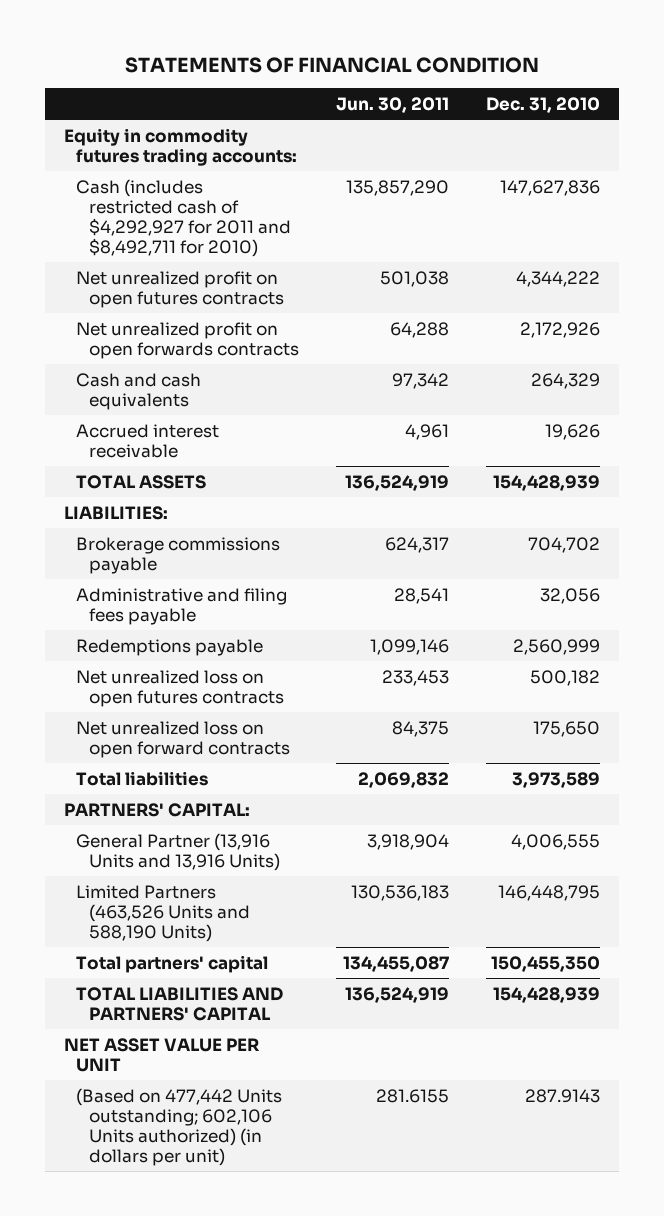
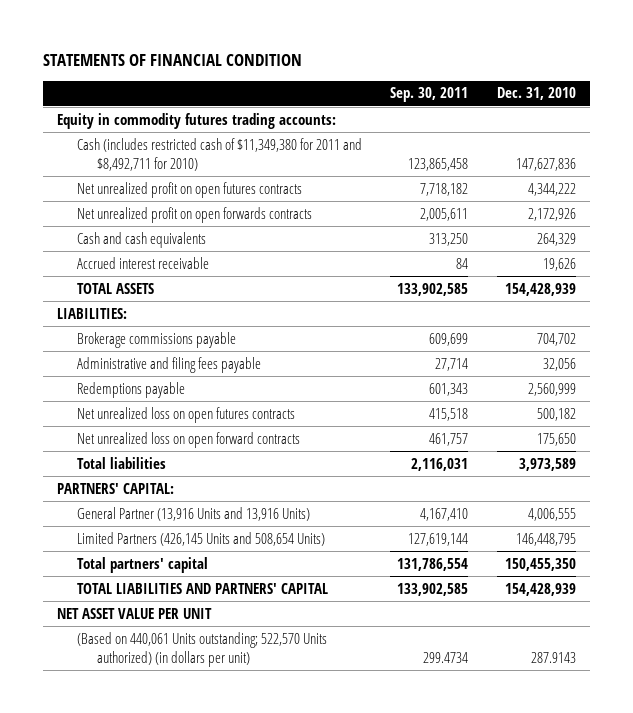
[335,96,449,113] Jun. 30, 2011 -> none
none -> [390,87,469,103] Sep. 30, 2011
[76,178,291,257] Cash (includes restricted cash of $4,292,927 for 2011 and $8,492,711 for 2010) -> [76,137,362,171] Cash (includes restricted cash of $11,349,380 for 2011 and $8,492,711 for 2010)
[76,884,250,942] Limited Partners (463,526 Units and 588,190 Units) -> [76,531,325,546] Limited Partners (426,145 Units and 508,654 Units)
[76,1087,283,1166] (Based on 477,442 Units outstanding; 602,106 Units authorized) (in dollars per unit) -> [76,631,327,667] (Based on 440,061 Units outstanding; 522,570 Units authorized) (in dollars per unit)

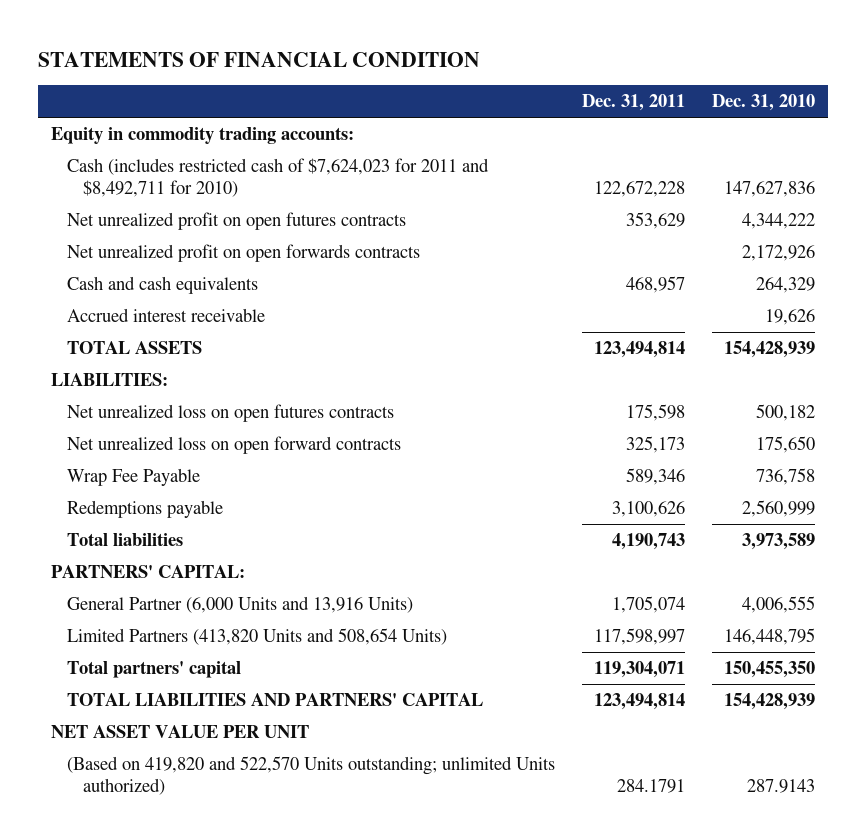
[390,87,469,103] Sep. 30, 2011 -> none
none -> [581,94,685,112] Dec. 31, 2011
[56,112,336,129] Equity in commodity futures trading accounts: -> [51,127,355,145] Equity in commodity trading accounts:
[76,137,362,171] Cash (includes restricted cash of $11,349,380 for 2011 and $8,492,711 for 2010) -> [67,158,490,197] Cash (includes restricted cash of $7,624,023 for 2011 and $8,492,711 for 2010)
[76,331,236,348] Brokerage commissions payable -> none
[76,356,261,373] Administrative and filing fees payable -> none
none -> [67,468,201,487] Wrap Fee Payable
[76,381,185,398] Redemptions payable -> [67,500,224,519] Redemptions payable
[76,506,310,521] General Partner (13,916 Units and 13,916 Units) -> [67,596,414,614] General Partner (6,000 Units and 13,916 Units)
[76,531,325,546] Limited Partners (426,145 Units and 508,654 Units) -> [67,628,448,646] Limited Partners (413,820 Units and 508,654 Units)
[76,631,327,667] (Based on 440,061 Units outstanding; 522,570 Units authorized) (in dollars per unit) -> [67,756,556,795] (Based on 419,820 and 522,570 Units outstanding; unlimited Units authorized)

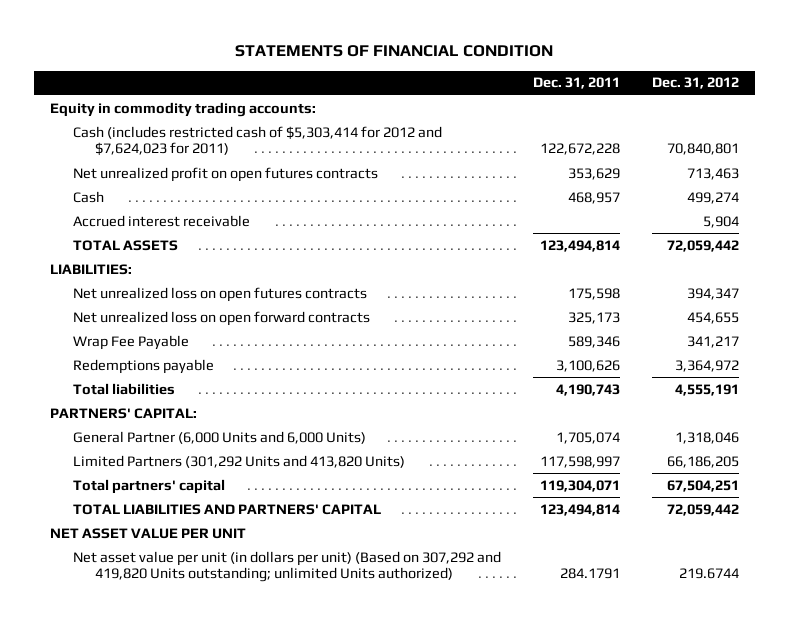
[711,94,815,112] Dec. 31, 2010 -> none
none -> [651,77,739,90] Dec. 31, 2012
[67,158,490,197] Cash (includes restricted cash of $7,624,023 for 2011 and $8,492,711 for 2010) -> [72,125,442,157] Cash (includes restricted cash of $5,303,414 for 2012 and $7,624,023 for 2011)
[67,244,421,263] Net unrealized profit on open forwards contracts -> none
[67,276,259,295] Cash and cash equivalents -> [72,190,104,203] Cash
[67,596,414,614] General Partner (6,000 Units and 13,916 Units) -> [72,430,366,444] General Partner (6,000 Units and 6,000 Units)
[67,628,448,646] Limited Partners (413,820 Units and 508,654 Units) -> [72,454,405,468] Limited Partners (301,292 Units and 413,820 Units)
[67,756,556,795] (Based on 419,820 and 522,570 Units outstanding; unlimited Units authorized) -> [72,550,501,583] Net asset value per unit (in dollars per unit) (Based on 307,292 and 419,820 Units outstanding; unlimited Units authorized)

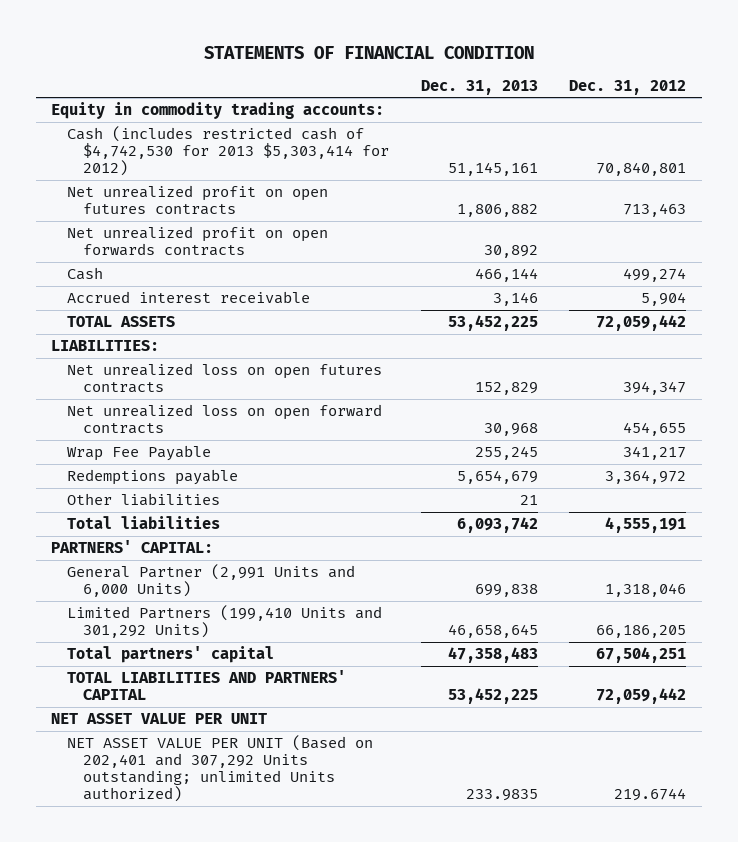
[532,77,620,90] Dec. 31, 2011 -> none
none -> [420,79,538,95] Dec. 31, 2013
[72,125,442,157] Cash (includes restricted cash of $5,303,414 for 2012 and $7,624,023 for 2011) -> [67,126,390,177] Cash (includes restricted cash of $4,742,530 for 2013 $5,303,414 for 2012)
none -> [67,226,329,257] Net unrealized profit on open forwards contracts
none -> [67,493,221,507] Other liabilities
[72,430,366,444] General Partner (6,000 Units and 6,000 Units) -> [67,564,356,598] General Partner (2,991 Units and 6,000 Units)
[72,454,405,468] Limited Partners (301,292 Units and 413,820 Units) -> [67,605,383,639] Limited Partners (199,410 Units and 301,292 Units)
[72,550,501,583] Net asset value per unit (in dollars per unit) (Based on 307,292 and 419,820 Units outstanding; unlimited Units authorized) -> [67,735,374,803] NET ASSET VALUE PER UNIT (Based on 202,401 and 307,292 Units outstanding; unlimited Units authorized)

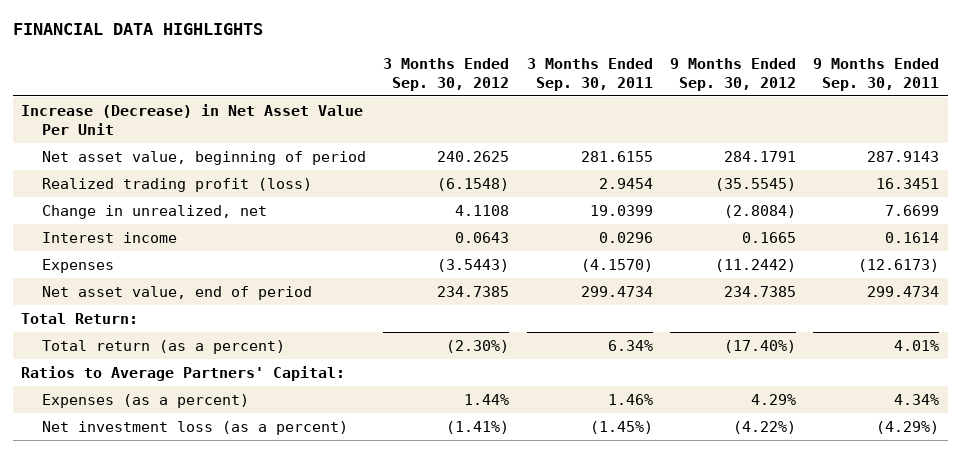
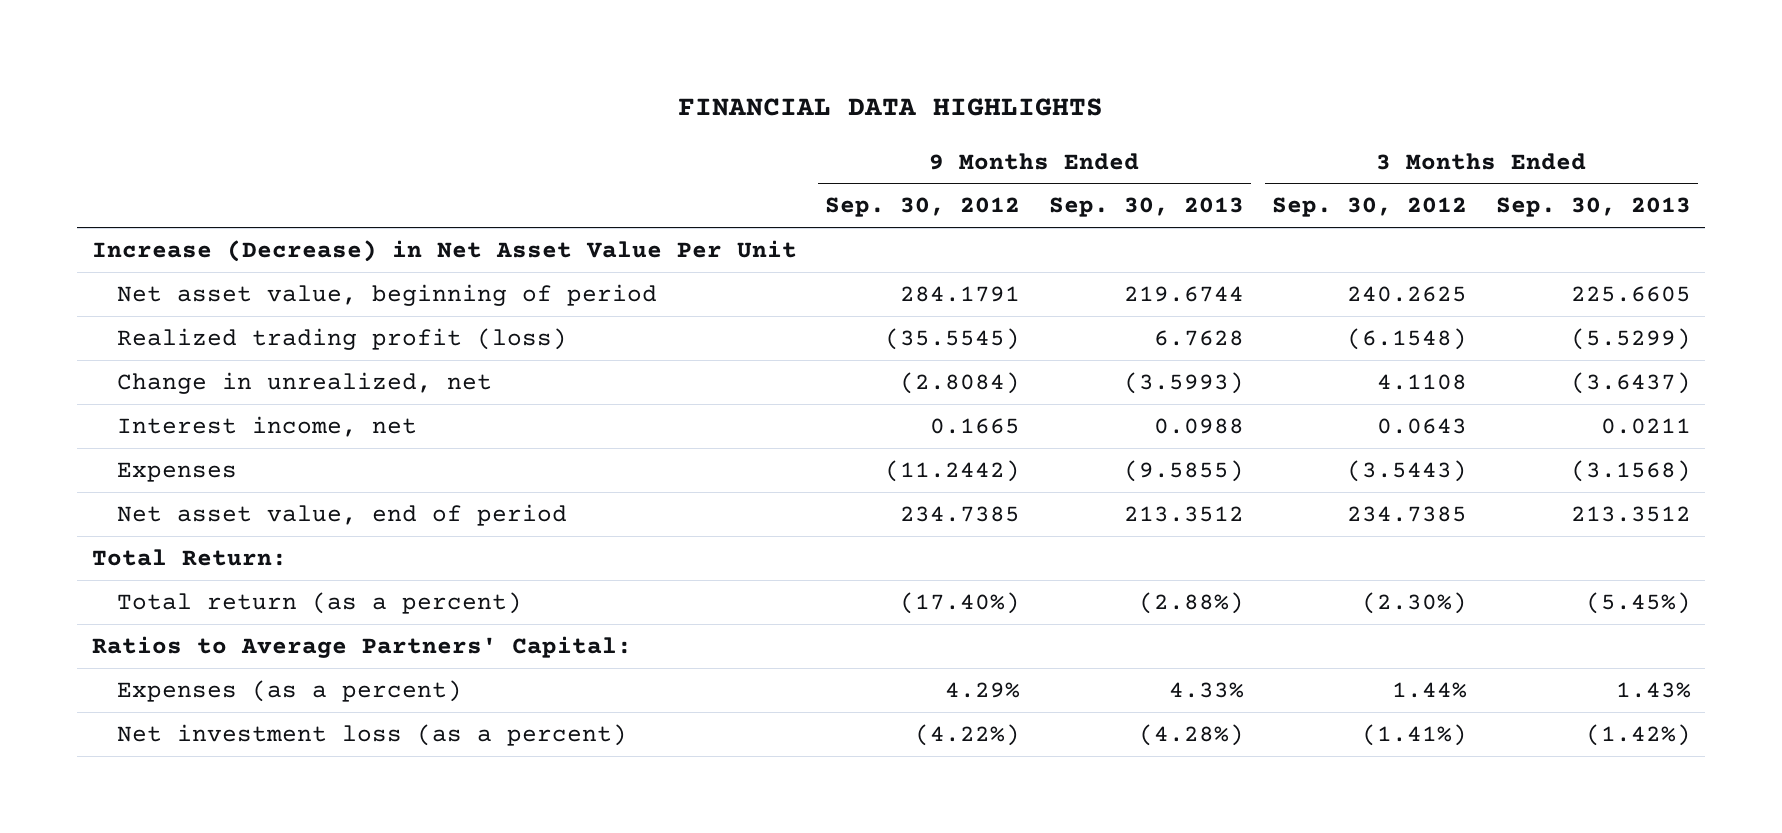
[526,57,653,91] 3 Months Ended Sep. 30, 2011 -> none
[812,57,939,91] 9 Months Ended Sep. 30, 2011 -> none
none -> [1048,197,1244,218] Sep. 30, 2013
none -> [1495,197,1691,218] Sep. 30, 2013
[42,231,178,243] Interest income -> [116,415,417,437] Interest income, net

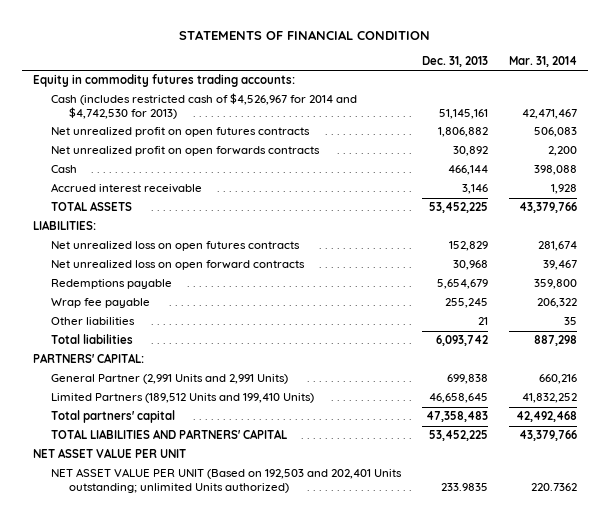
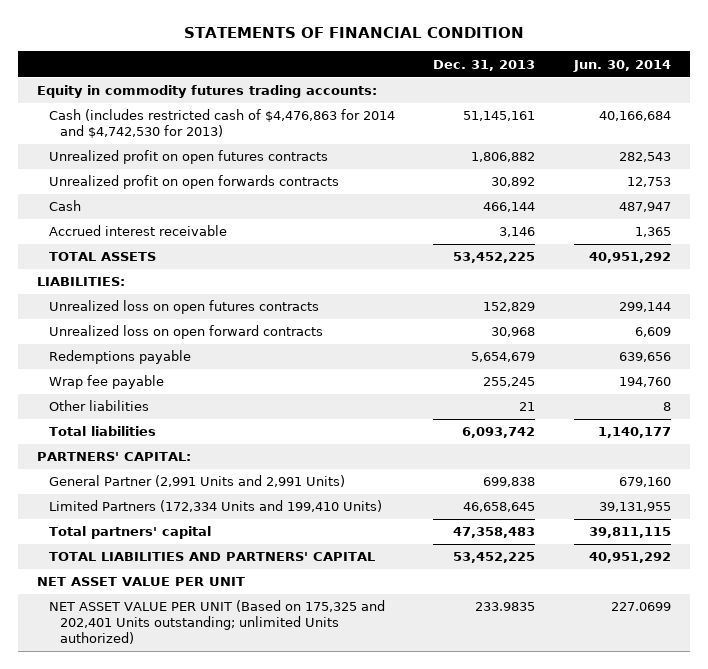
[509,56,578,68] Mar. 31, 2014 -> none
none -> [572,59,671,72] Jun. 30, 2014
[50,93,357,119] Cash (includes restricted cash of $4,526,967 for 2014 and $4,742,530 for 2013) -> [48,109,395,139] Cash (includes restricted cash of $4,476,863 for 2014 and $4,742,530 for 2013)
[50,127,310,138] Net unrealized profit on open futures contracts -> [48,150,328,165] Unrealized profit on open futures contracts
[50,146,320,157] Net unrealized profit on open forwards contracts -> [48,175,339,190] Unrealized profit on open forwards contracts
[50,241,300,252] Net unrealized loss on open futures contracts -> [48,300,319,315] Unrealized loss on open futures contracts
[50,260,305,271] Net unrealized loss on open forward contracts -> [48,325,323,340] Unrealized loss on open forward contracts
[50,393,314,404] Limited Partners (189,512 Units and 199,410 Units) -> [48,500,382,513] Limited Partners (172,334 Units and 199,410 Units)
[50,468,402,493] NET ASSET VALUE PER UNIT (Based on 192,503 and 202,401 Units outstanding; unlimited Units authorized) -> [48,600,385,644] NET ASSET VALUE PER UNIT (Based on 175,325 and 202,401 Units outstanding; unlimited Units authorized)

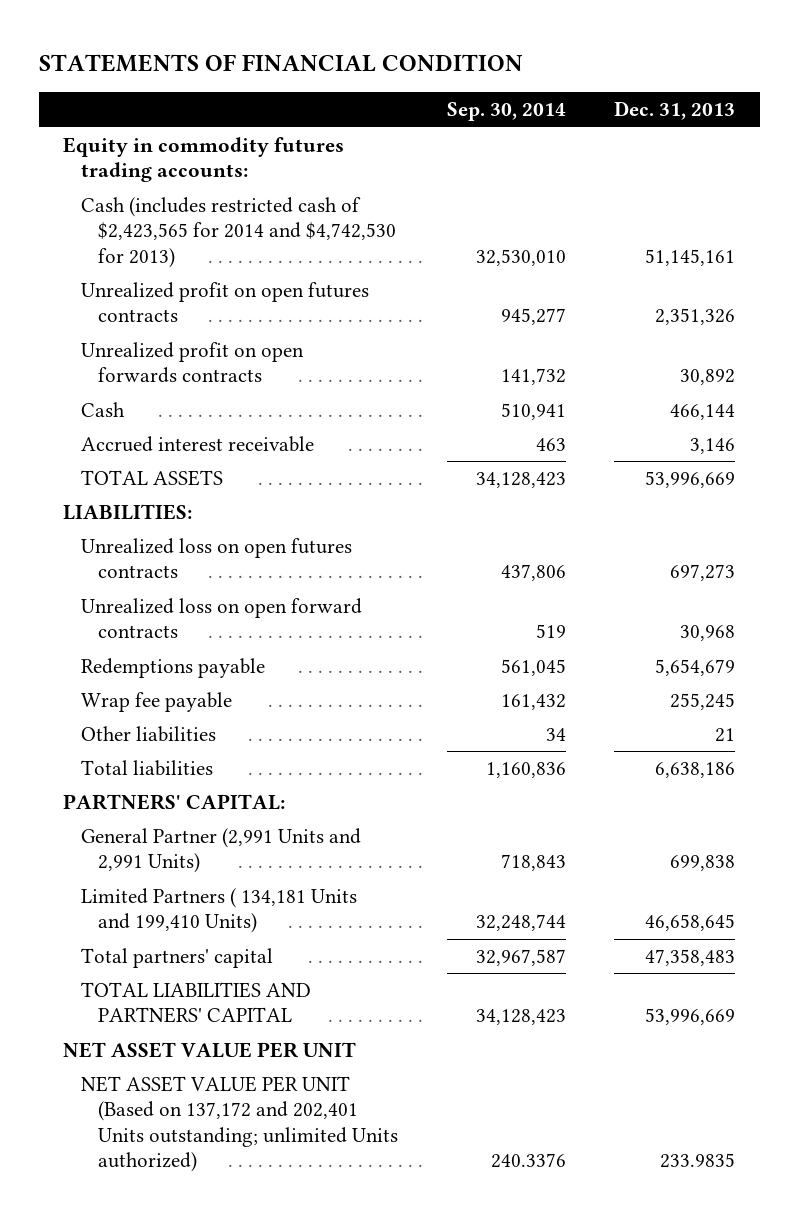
[572,59,671,72] Jun. 30, 2014 -> none
none -> [446,102,566,122] Sep. 30, 2014
[48,109,395,139] Cash (includes restricted cash of $4,476,863 for 2014 and $4,742,530 for 2013) -> [80,197,397,268] Cash (includes restricted cash of $2,423,565 for 2014 and $4,742,530 for 2013)
[471,152,536,163] 1,806,882 -> [655,308,736,326] 2,351,326
[453,252,536,264] 53,452,225 -> [645,471,736,489] 53,996,669
[483,302,536,313] 152,829 -> [670,564,736,582] 697,273
[462,427,536,439] 6,093,742 -> [655,762,736,779] 6,638,186
[48,500,382,513] Limited Partners (172,334 Units and 199,410 Units) -> [80,888,357,934] Limited Partners ( 134,181 Units and 199,410 Units)
[453,552,536,564] 53,452,225 -> [645,1008,736,1026] 53,996,669
[48,600,385,644] NET ASSET VALUE PER UNIT (Based on 175,325 and 202,401 Units outstanding; unlimited Units authorized) -> [80,1076,399,1172] NET ASSET VALUE PER UNIT (Based on 137,172 and 202,401 Units outstanding; unlimited Units authorized)

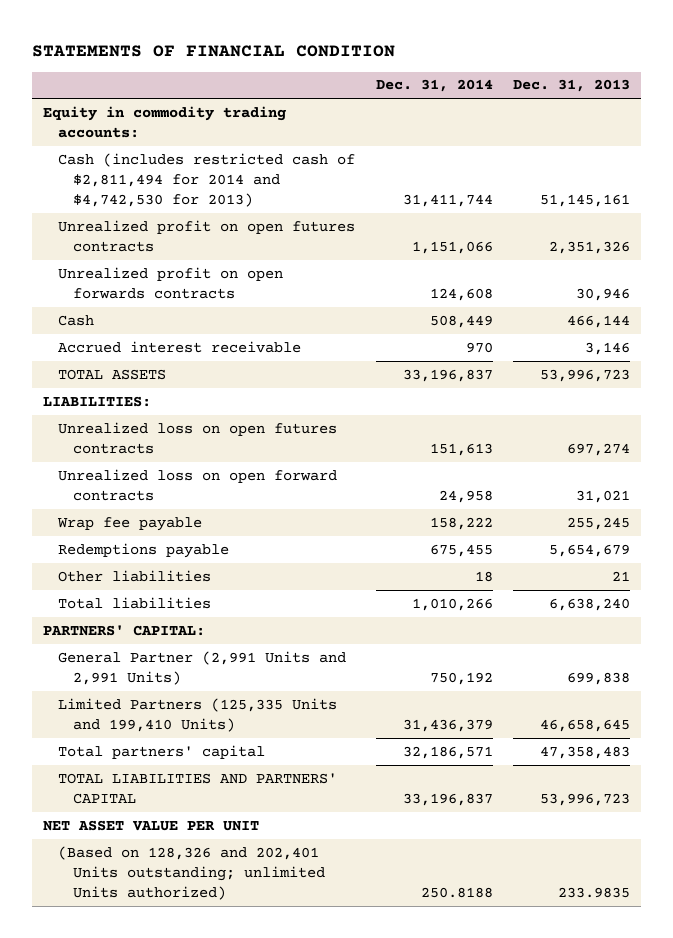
[446,102,566,122] Sep. 30, 2014 -> none
none -> [375,79,493,93] Dec. 31, 2014
[63,137,345,183] Equity in commodity futures trading accounts: -> [42,105,286,138] Equity in commodity trading accounts:
[80,197,397,268] Cash (includes restricted cash of $2,423,565 for 2014 and $4,742,530 for 2013) -> [57,152,355,207] Cash (includes restricted cash of $2,811,494 for 2014 and $4,742,530 for 2013)
[680,369,736,386] 30,892 -> [576,287,631,301] 30,946
[645,471,736,489] 53,996,669 -> [540,368,631,382] 53,996,723
[670,564,736,582] 697,273 -> [567,442,631,456] 697,274
[680,625,736,642] 30,968 -> [576,489,631,503] 31,021
[80,658,265,679] Redemptions payable -> [57,542,229,558] Redemptions payable
[655,762,736,779] 6,638,186 -> [549,597,631,611] 6,638,240
[80,888,357,934] Limited Partners ( 134,181 Units and 199,410 Units) -> [57,697,337,732] Limited Partners (125,335 Units and 199,410 Units)
[645,1008,736,1026] 53,996,669 -> [540,792,631,806] 53,996,723
[80,1076,399,1172] NET ASSET VALUE PER UNIT (Based on 137,172 and 202,401 Units outstanding; unlimited Units authorized) -> [57,845,326,900] (Based on 128,326 and 202,401 Units outstanding; unlimited Units authorized)

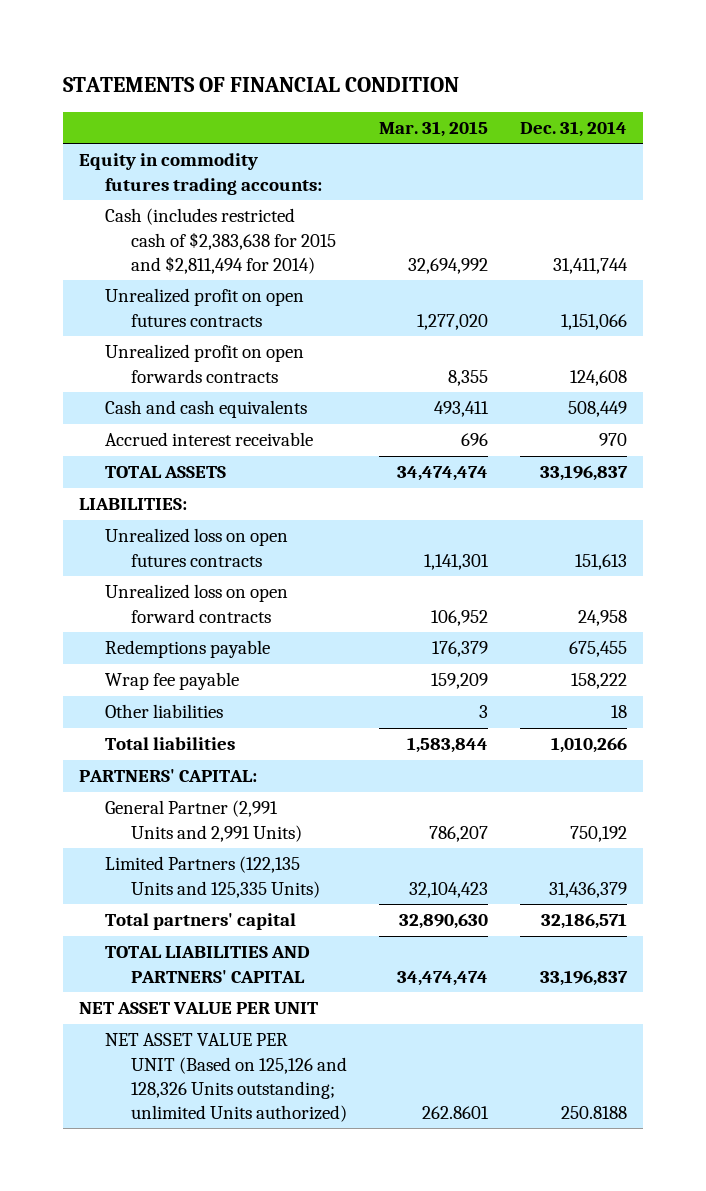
[513,79,631,93] Dec. 31, 2013 -> none
none -> [379,121,489,138] Mar. 31, 2015
[42,105,286,138] Equity in commodity trading accounts: -> [78,153,323,195] Equity in commodity futures trading accounts:
[57,152,355,207] Cash (includes restricted cash of $2,811,494 for 2014 and $4,742,530 for 2013) -> [105,208,337,274] Cash (includes restricted cash of $2,383,638 for 2015 and $2,811,494 for 2014)
[57,314,94,326] Cash -> [105,400,308,419] Cash and cash equivalents
[56,516,202,531] Wrap fee payable -> [105,672,240,691] Wrap fee payable
[57,697,337,732] Limited Partners (125,335 Units and 199,410 Units) -> [105,856,321,898] Limited Partners (122,135 Units and 125,335 Units)
[57,845,326,900] (Based on 128,326 and 202,401 Units outstanding; unlimited Units authorized) -> [105,1033,348,1122] NET ASSET VALUE PER UNIT (Based on 125,126 and 128,326 Units outstanding; unlimited Units authorized)

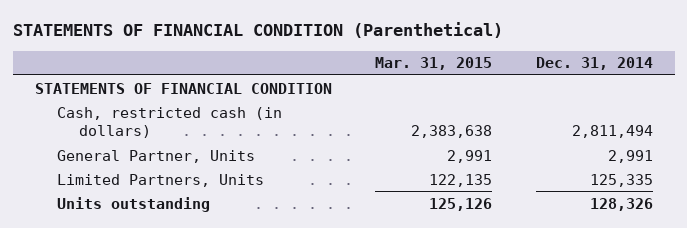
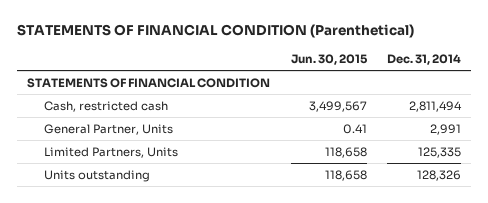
[375,57,493,71] Mar. 31, 2015 -> none
none -> [290,53,368,65] Jun. 30, 2015
[56,106,282,139] Cash, restricted cash (in dollars) -> [43,100,168,112] Cash, restricted cash

